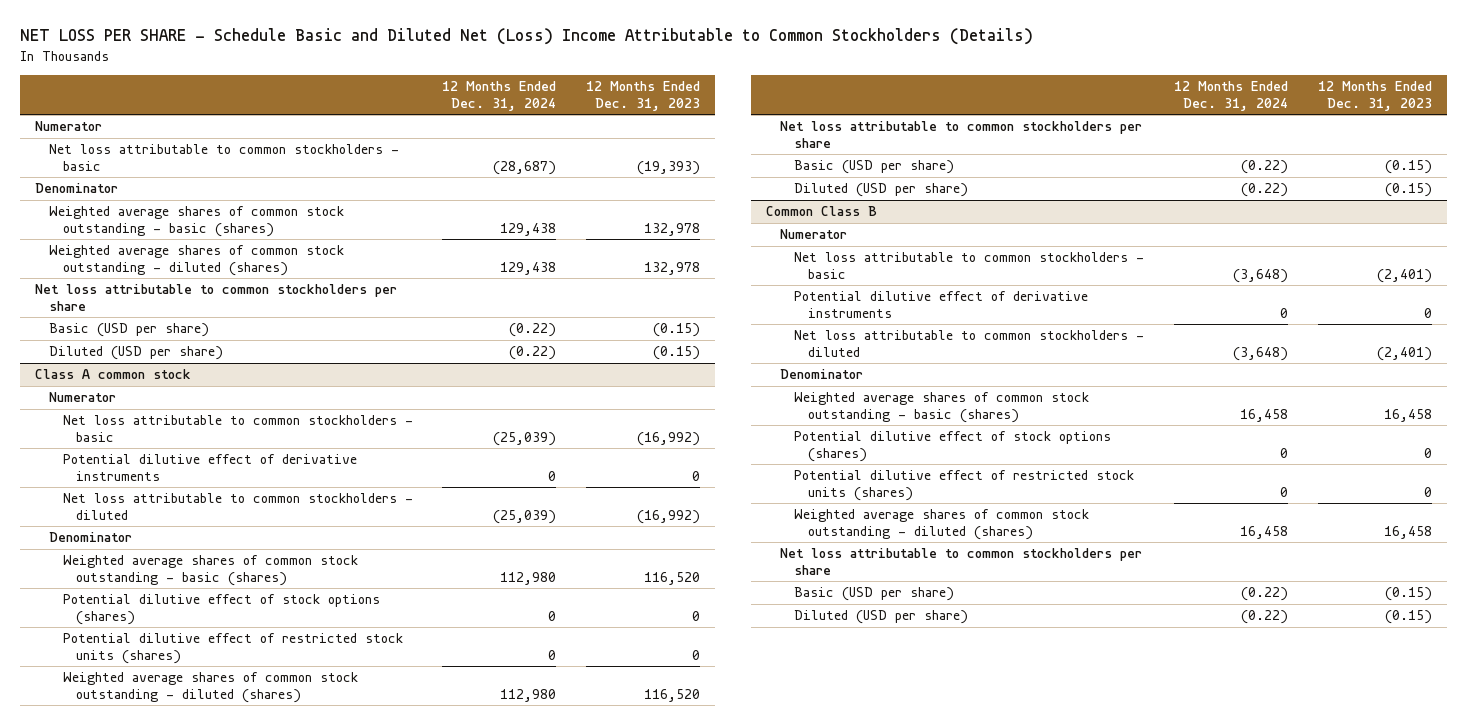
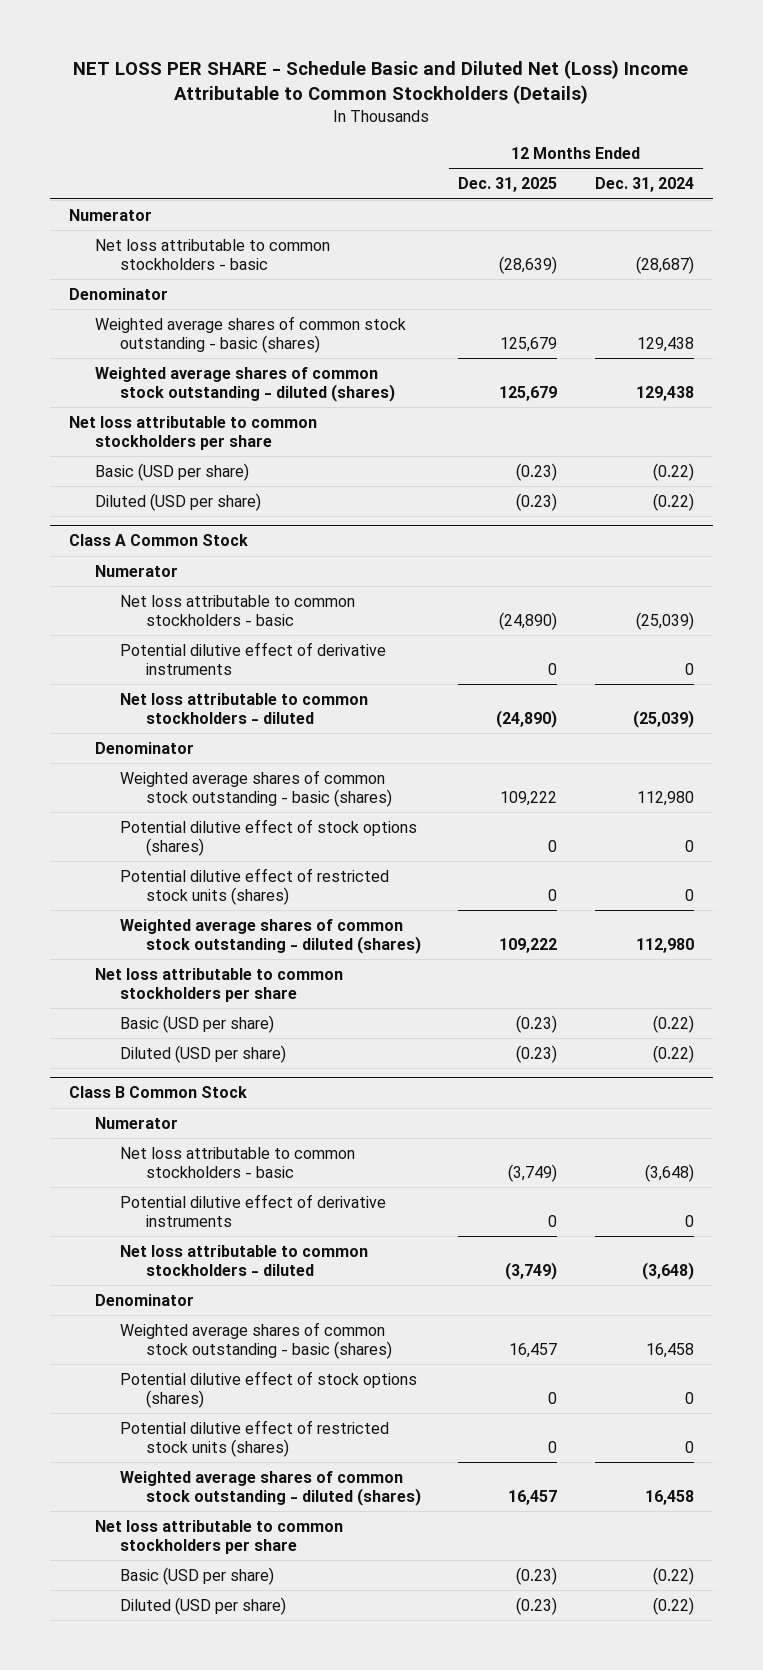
[586,81,701,111] 12 Months Ended Dec. 31, 2023 -> none
none -> [458,177,558,193] Dec. 31, 2025
[34,369,191,380] Class A common stock -> [68,534,248,547] Class A Common Stock
[765,206,877,217] Common Class B -> [68,1086,247,1099] Class B Common Stock

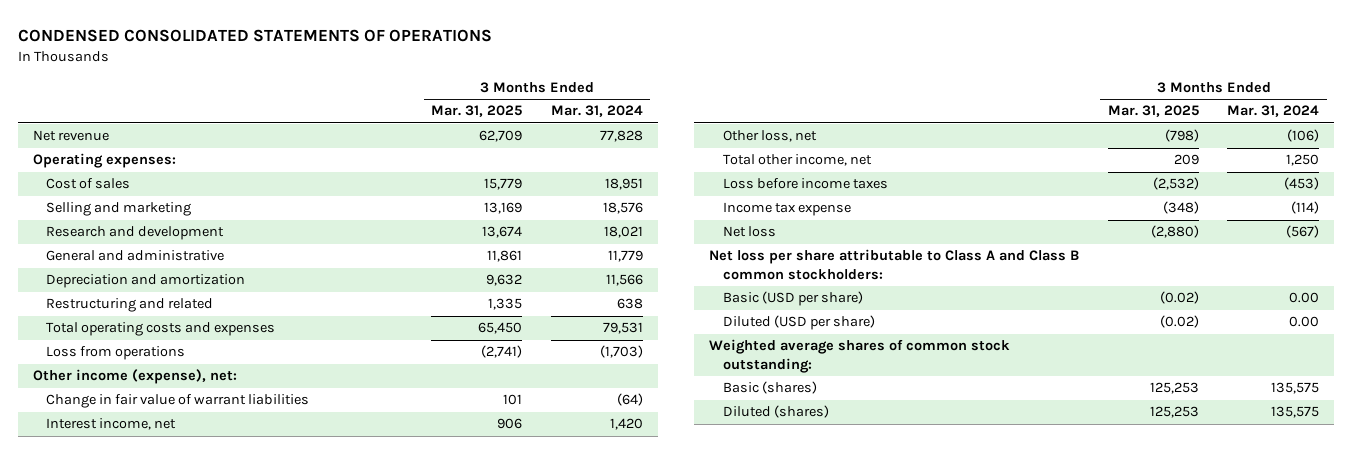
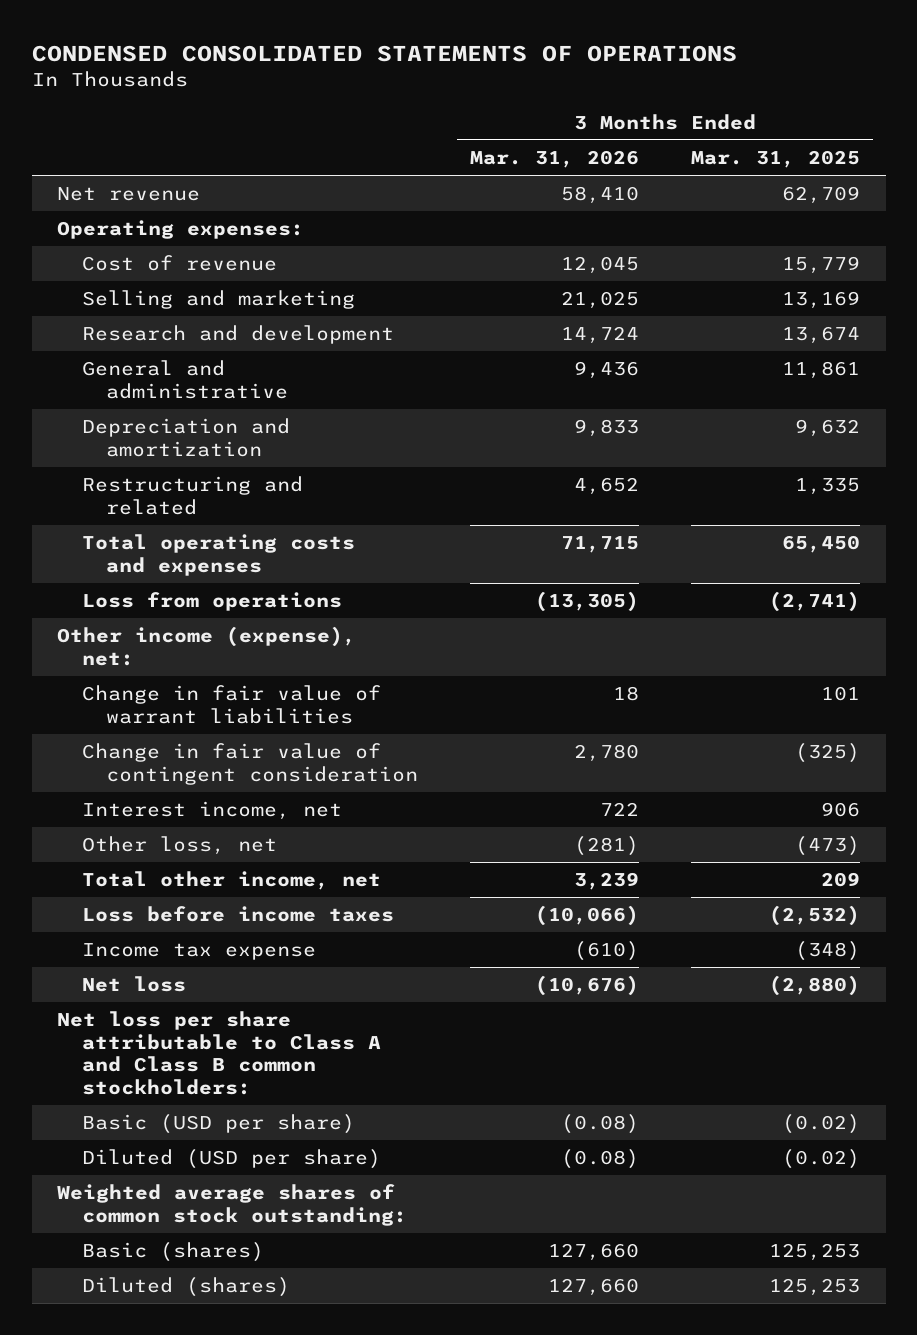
[551,105,644,118] Mar. 31, 2024 -> none
none -> [469,150,639,169] Mar. 31, 2026
[46,178,131,190] Cost of sales -> [81,255,277,272] Cost of revenue
none -> [81,743,419,785] Change in fair value of contingent consideration
[1164,129,1199,143] (798) -> [794,836,860,857] (473)

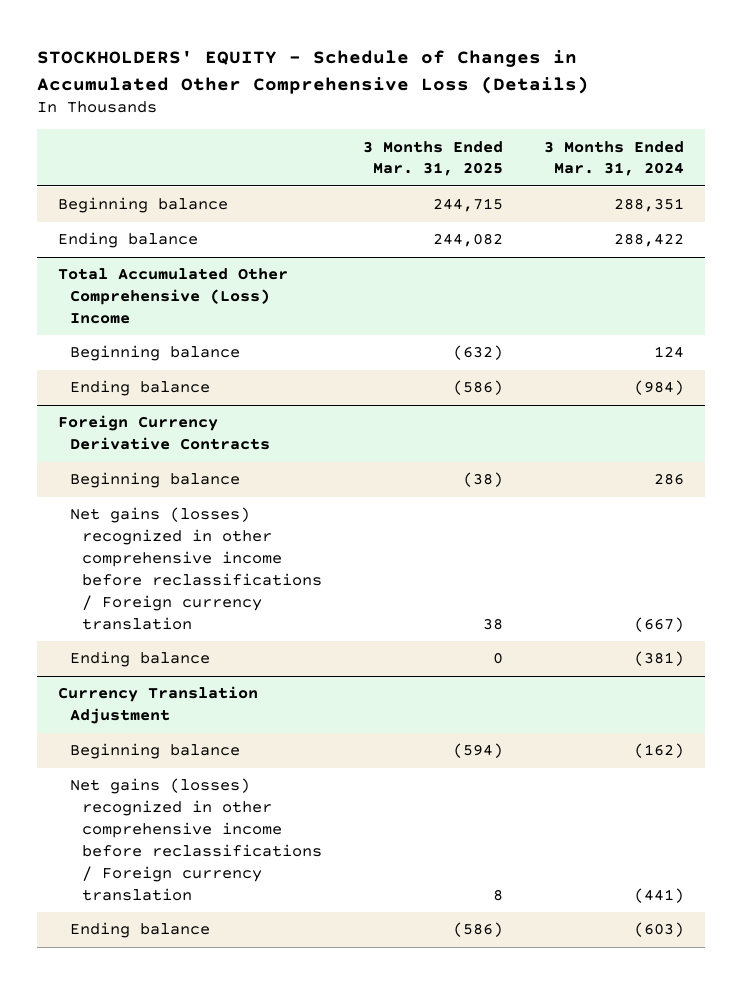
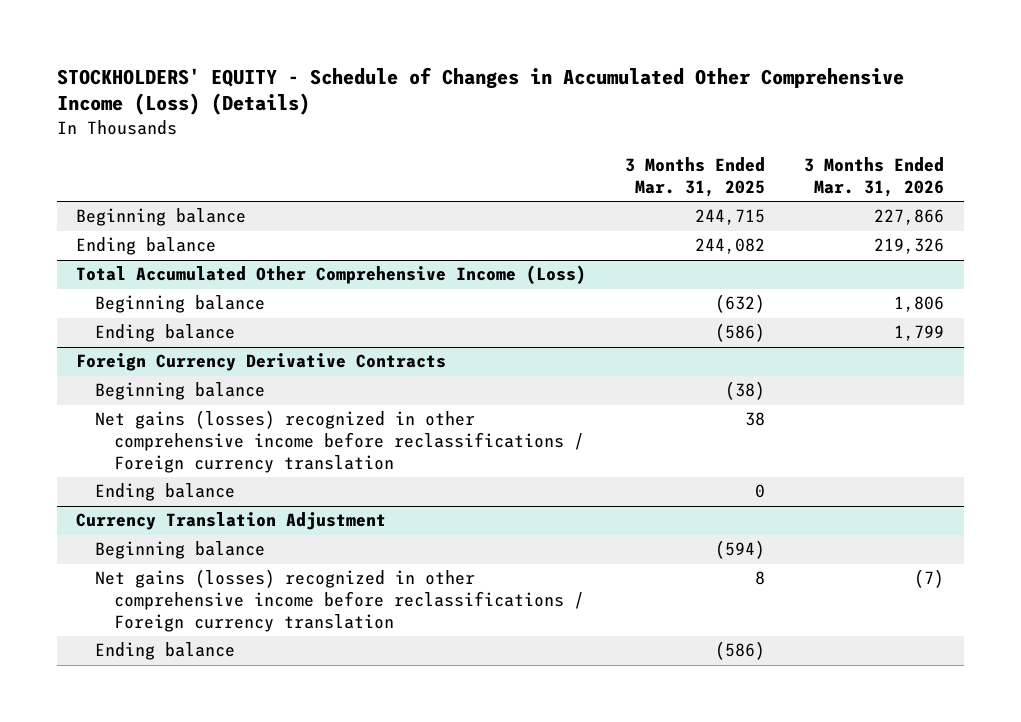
[37,50,590,94] STOCKHOLDERS' EQUITY - Schedule of Changes in Accumulated Other Comprehensive Loss (Details) -> [56,66,904,116] STOCKHOLDERS' EQUITY - Schedule of Changes in Accumulated Other Comprehensive Income (Loss) (Details)
[544,140,685,177] 3 Months Ended Mar. 31, 2024 -> none
none -> [804,157,945,198] 3 Months Ended Mar. 31, 2026
[57,268,288,325] Total Accumulated Other Comprehensive (Loss) Income -> [76,265,587,285] Total Accumulated Other Comprehensive Income (Loss)

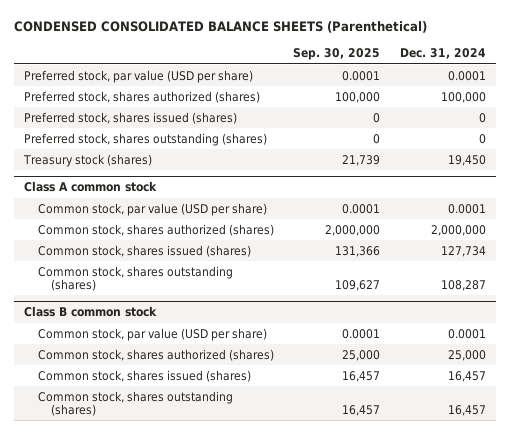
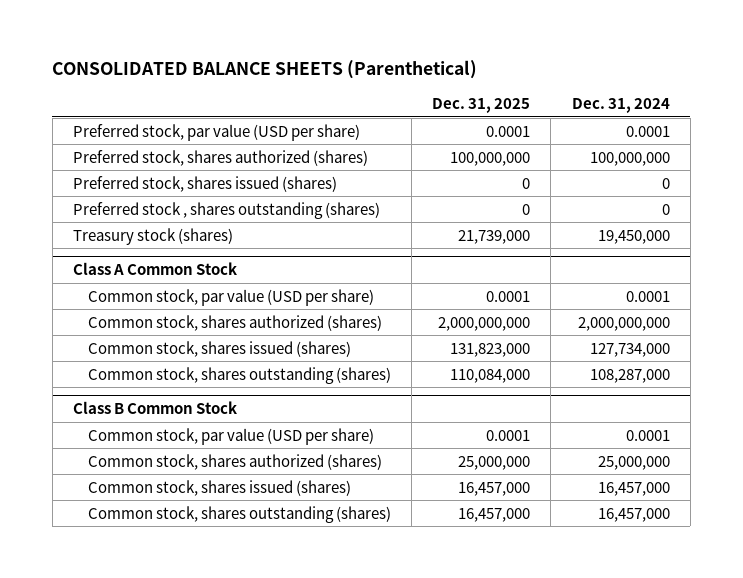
[14,21,428,34] CONDENSED CONSOLIDATED BALANCE SHEETS (Parenthetical) -> [52,60,478,80] CONSOLIDATED BALANCE SHEETS (Parenthetical)
[293,48,381,61] Sep. 30, 2025 -> none
none -> [432,98,531,114] Dec. 31, 2025
[441,91,487,103] 100,000 -> [589,151,670,166] 100,000,000
[23,132,267,146] Preferred stock, shares outstanding (shares) -> [72,201,380,219] Preferred stock , shares outstanding (shares)
[448,154,487,166] 19,450 -> [597,229,670,244] 19,450,000
[23,181,157,193] Class A common stock -> [72,262,237,276] Class A Common Stock
[431,224,487,236] 2,000,000 -> [577,316,670,331] 2,000,000,000
[441,245,487,257] 127,734 -> [589,342,670,357] 127,734,000
[441,280,487,292] 108,287 -> [589,368,670,383] 108,287,000
[23,306,157,318] Class B common stock -> [72,401,237,415] Class B Common Stock
[448,349,487,361] 25,000 -> [597,455,670,470] 25,000,000
[448,370,487,382] 16,457 -> [597,481,670,496] 16,457,000
[448,405,487,417] 16,457 -> [597,507,670,522] 16,457,000

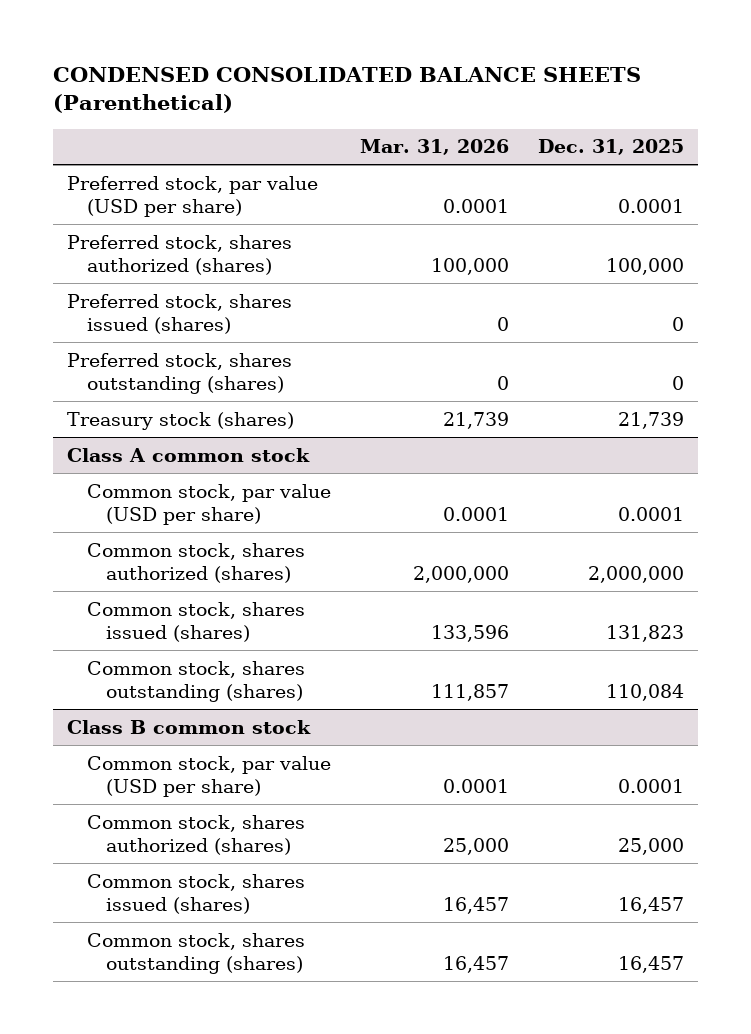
[52,60,478,80] CONSOLIDATED BALANCE SHEETS (Parenthetical) -> [52,66,641,114] CONDENSED CONSOLIDATED BALANCE SHEETS (Parenthetical)
[571,98,670,114] Dec. 31, 2024 -> none
none -> [359,139,509,156] Mar. 31, 2026
[450,151,531,166] 100,000,000 -> [605,257,684,275] 100,000
[72,201,380,219] Preferred stock , shares outstanding (shares) -> [67,352,293,394] Preferred stock, shares outstanding (shares)
[458,229,531,244] 21,739,000 -> [617,411,684,429] 21,739
[72,262,237,276] Class A Common Stock -> [67,447,311,462] Class A common stock
[438,316,531,331] 2,000,000,000 -> [587,565,684,583] 2,000,000
[450,342,531,357] 131,823,000 -> [605,624,684,642] 131,823
[450,368,531,383] 110,084,000 -> [605,683,684,701] 110,084
[72,401,237,415] Class B Common Stock -> [67,719,312,734] Class B common stock
[458,455,531,470] 25,000,000 -> [617,837,684,855] 25,000
[458,481,531,496] 16,457,000 -> [617,896,684,914] 16,457
[458,507,531,522] 16,457,000 -> [617,955,684,973] 16,457

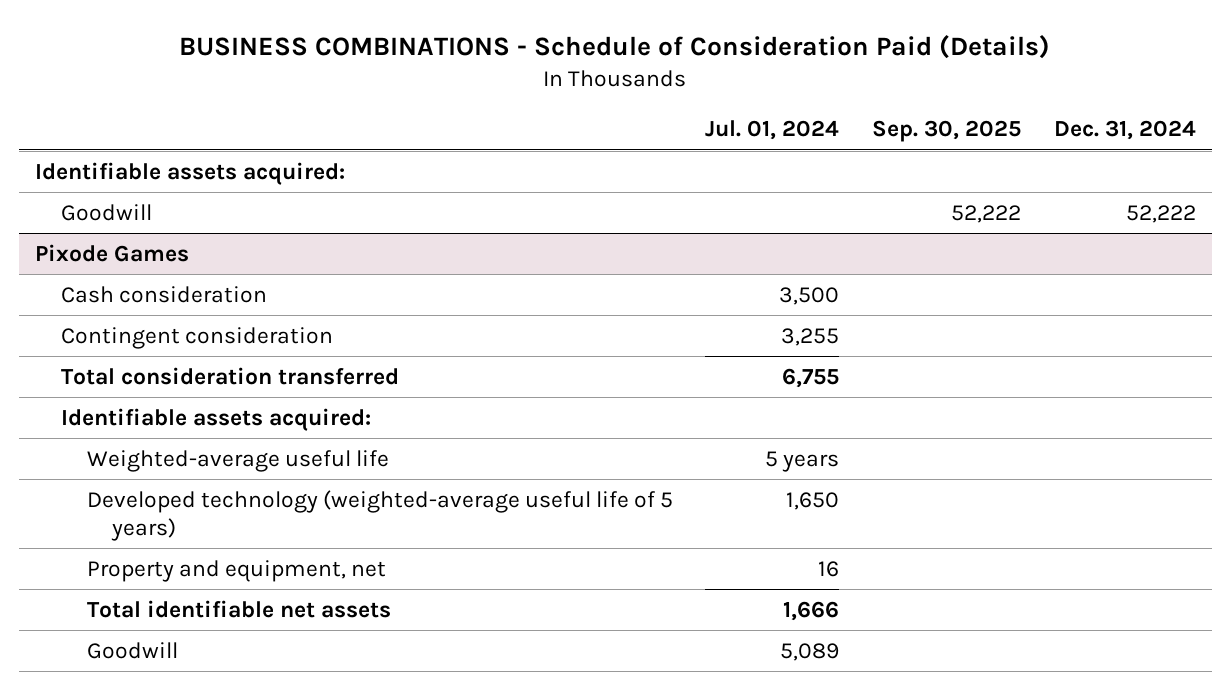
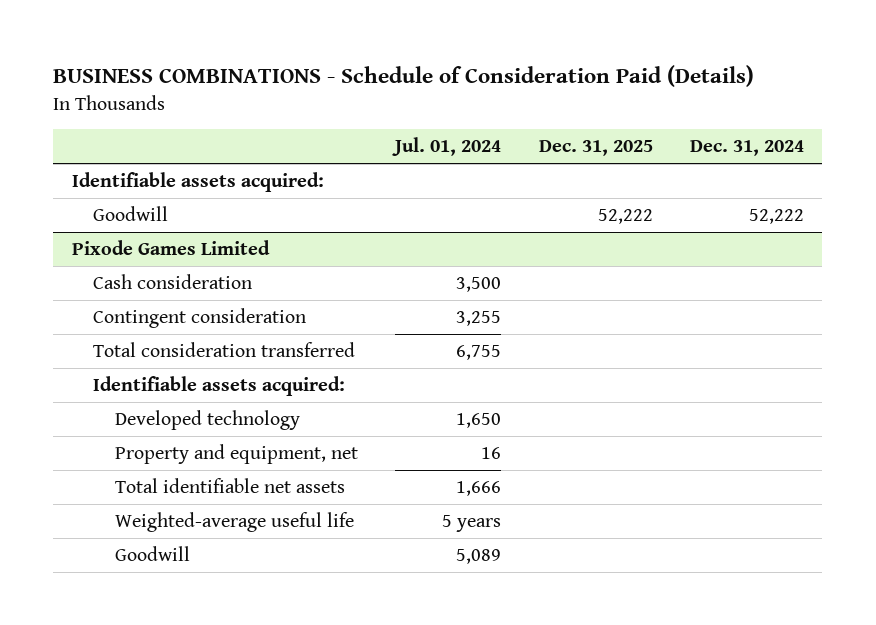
[871,120,1021,143] Sep. 30, 2025 -> none
none -> [538,140,653,157] Dec. 31, 2025
[35,243,190,262] Pixode Games -> [71,240,270,256] Pixode Games Limited
[86,449,389,472] Weighted-average useful life -> none
[86,489,673,541] Developed technology (weighted-average useful life of 5 years) -> [114,410,300,431] Developed technology
none -> [114,512,354,533] Weighted-average useful life

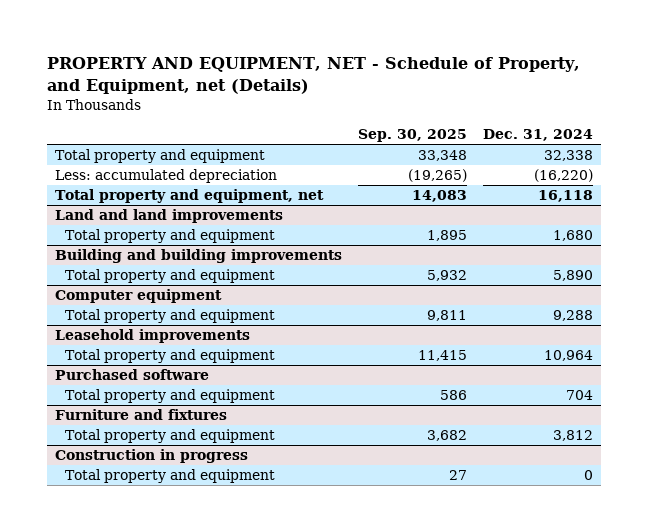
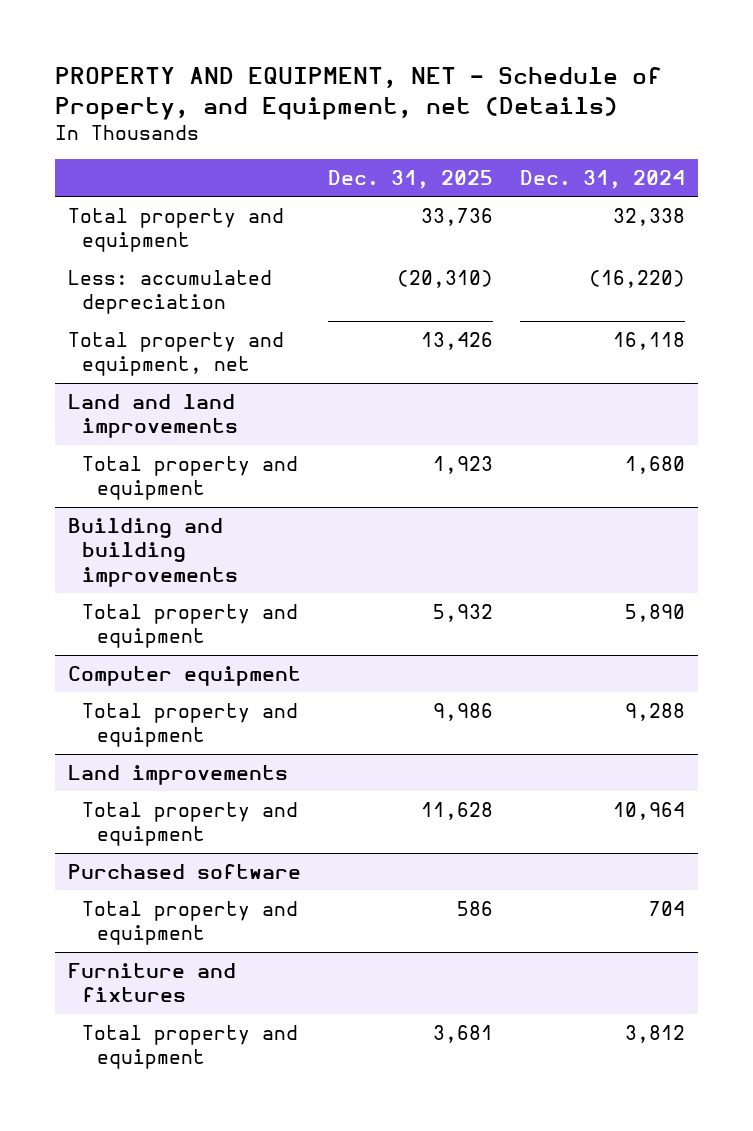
[357,129,467,143] Sep. 30, 2025 -> none
none -> [328,169,494,189] Dec. 31, 2025
[54,329,250,344] Leasehold improvements -> [68,764,289,785] Land improvements
[54,449,248,464] Construction in progress -> none
[65,469,276,484] Total property and equipment -> none

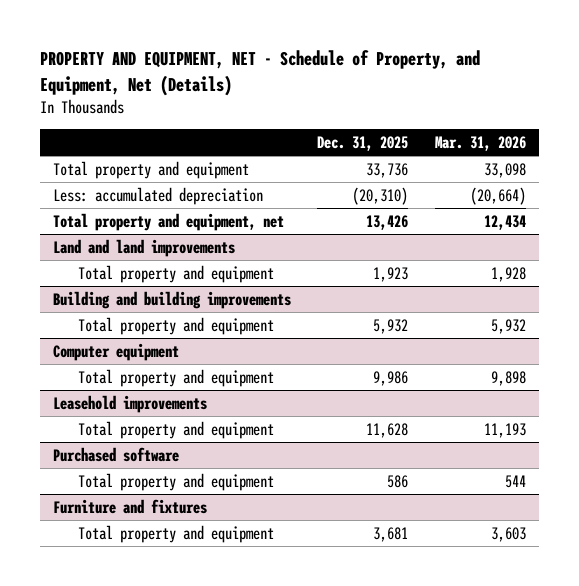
[54,67,662,120] PROPERTY AND EQUIPMENT, NET - Schedule of Property, and Equipment, net (Details) -> [40,50,481,96] PROPERTY AND EQUIPMENT, NET - Schedule of Property, and Equipment, Net (Details)
[519,169,685,189] Dec. 31, 2024 -> none
none -> [434,135,526,151] Mar. 31, 2026
[68,764,289,785] Land improvements -> [53,394,208,413] Leasehold improvements

